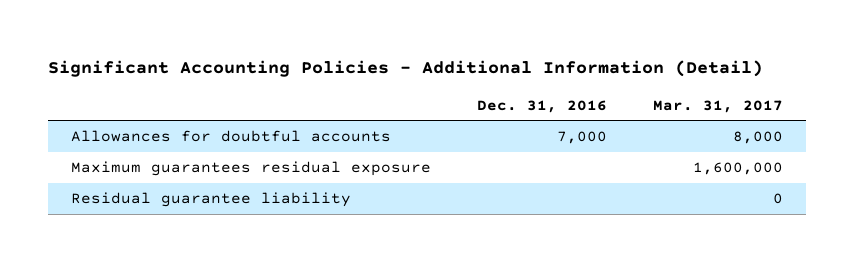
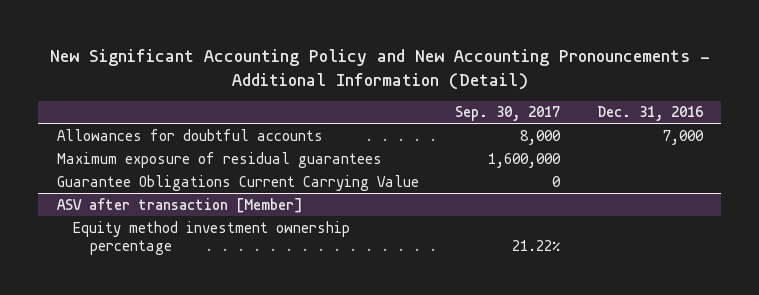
[48,60,764,78] Significant Accounting Policies - Additional Information (Detail) -> [49,48,710,90] New Significant Accounting Policy and New Accounting Pronouncements - Additional Information (Detail)
[653,99,784,113] Mar. 31, 2017 -> none
none -> [455,106,561,122] Sep. 30, 2017
[71,161,432,177] Maximum guarantees residual exposure -> [56,151,382,168] Maximum exposure of residual guarantees
[71,192,352,208] Residual guarantee liability -> [56,174,419,191] Guarantee Obligations Current Carrying Value
none -> [56,197,303,213] ASV after transaction [Member]
none -> [73,220,351,256] Equity method investment ownership percentage

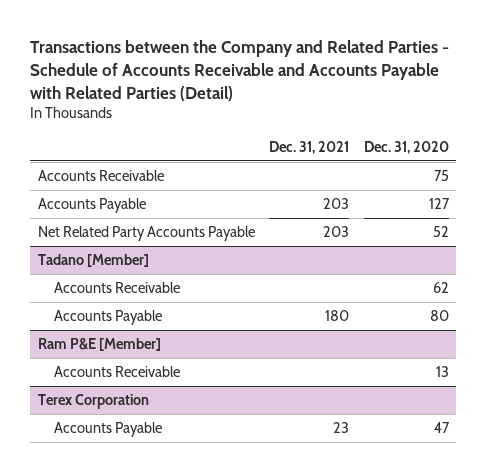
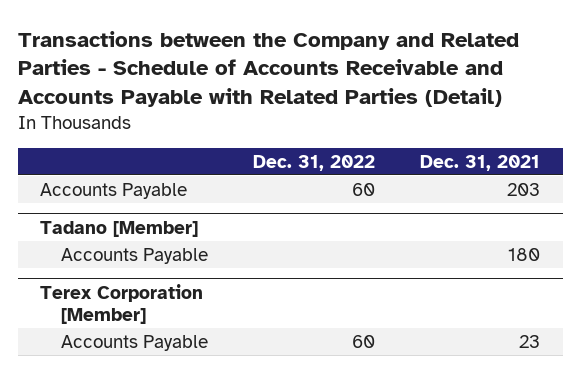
[364,141,450,155] Dec. 31, 2020 -> none
none -> [253,154,376,171] Dec. 31, 2022
[37,170,164,182] Accounts Receivable -> none
[37,226,255,242] Net Related Party Accounts Payable -> none
[53,282,180,294] Accounts Receivable -> none
[37,338,161,352] Ram P&E [Member] -> none
[53,366,180,378] Accounts Receivable -> none
[37,394,149,410] Terex Corporation -> [40,283,204,324] Terex Corporation [Member]

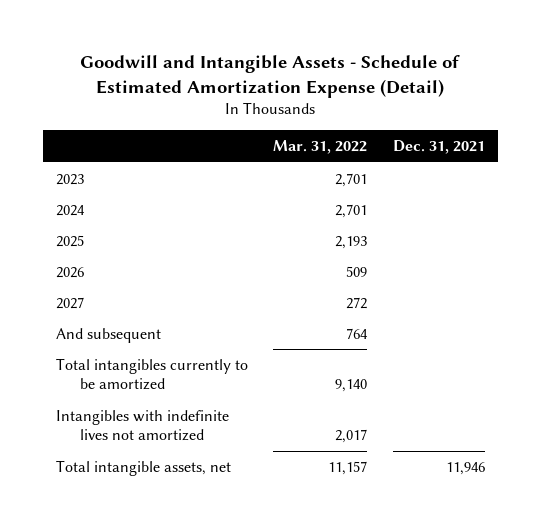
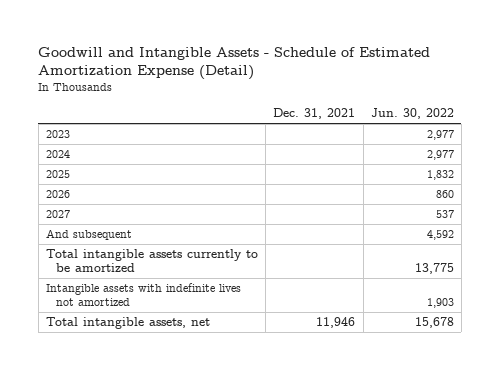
[273,140,368,155] Mar. 31, 2022 -> none
none -> [370,108,454,120] Jun. 30, 2022
[55,357,248,391] Total intangibles currently to be amortized -> [46,249,259,273] Total intangible assets currently to be amortized
[55,409,229,442] Intangibles with indefinite lives not amortized -> [46,283,242,307] Intangible assets with indefinite lives not amortized

